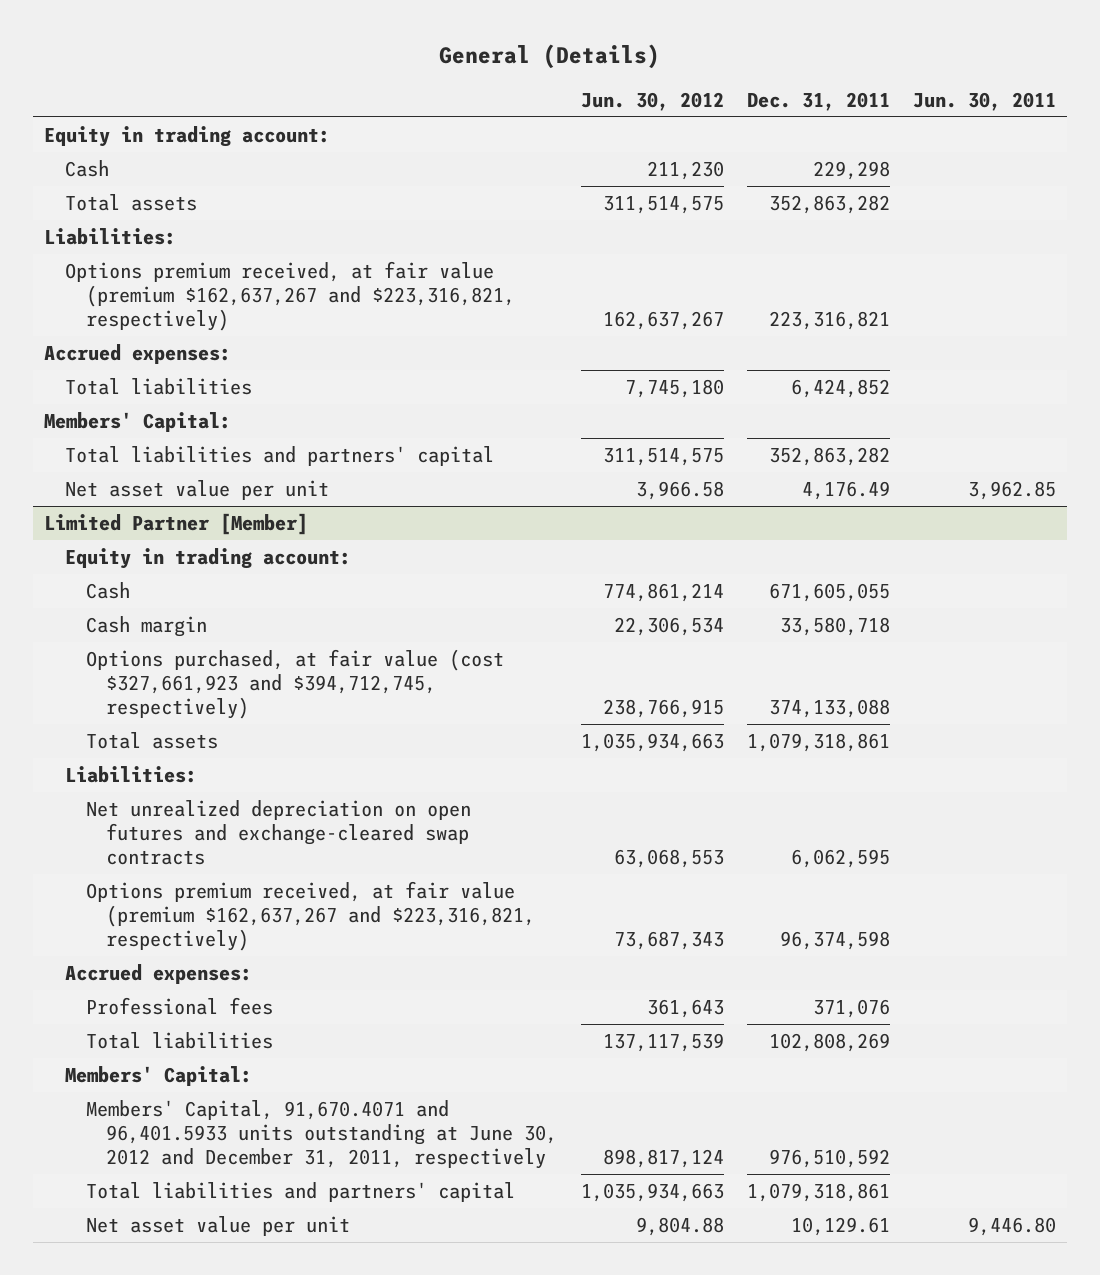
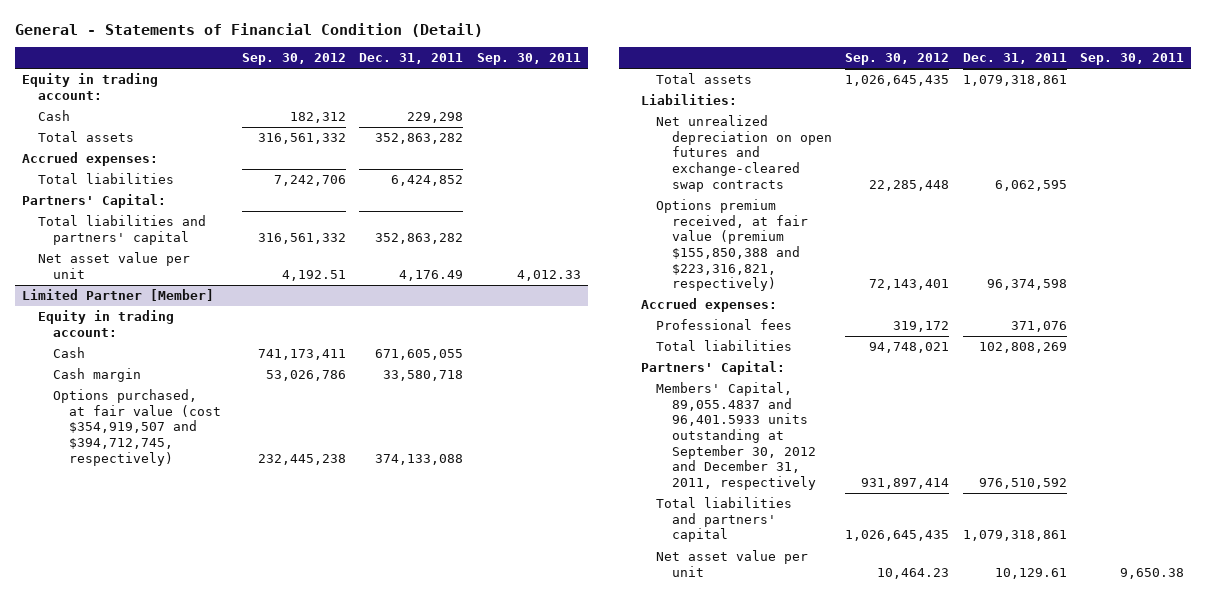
[438,44,660,70] General (Details) -> [15,22,484,37] General - Statements of Financial Condition (Detail)
[580,91,724,111] Jun. 30, 2012 -> none
[912,91,1056,111] Jun. 30, 2011 -> none
none -> [242,53,347,66] Sep. 30, 2012
none -> [476,53,581,66] Sep. 30, 2011
[44,227,177,245] Liabilities: -> none
[64,260,515,332] Options premium received, at fair value (premium $162,637,267 and $223,316,821, respectively) -> none
[44,411,232,432] Members' Capital: -> [21,194,166,209] Partners' Capital:
[85,648,504,720] Options purchased, at fair value (cost $327,661,923 and $394,712,745, respectively) -> [53,389,221,466] Options purchased, at fair value (cost $354,919,507 and $394,712,745, respectively)
[85,880,536,952] Options premium received, at fair value (premium $162,637,267 and $223,316,821, respectively) -> [656,199,809,292] Options premium received, at fair value (premium $155,850,388 and $223,316,821, respectively)
[64,1065,252,1086] Members' Capital: -> [640,361,785,376] Partners' Capital:
[85,1099,558,1170] Members' Capital, 91,670.4071 and 96,401.5933 units outstanding at June 30, 2012 and December 31, 2011, respectively -> [656,382,817,490] Members' Capital, 89,055.4837 and 96,401.5933 units outstanding at September 30, 2012 and December 31, 2011, respectively

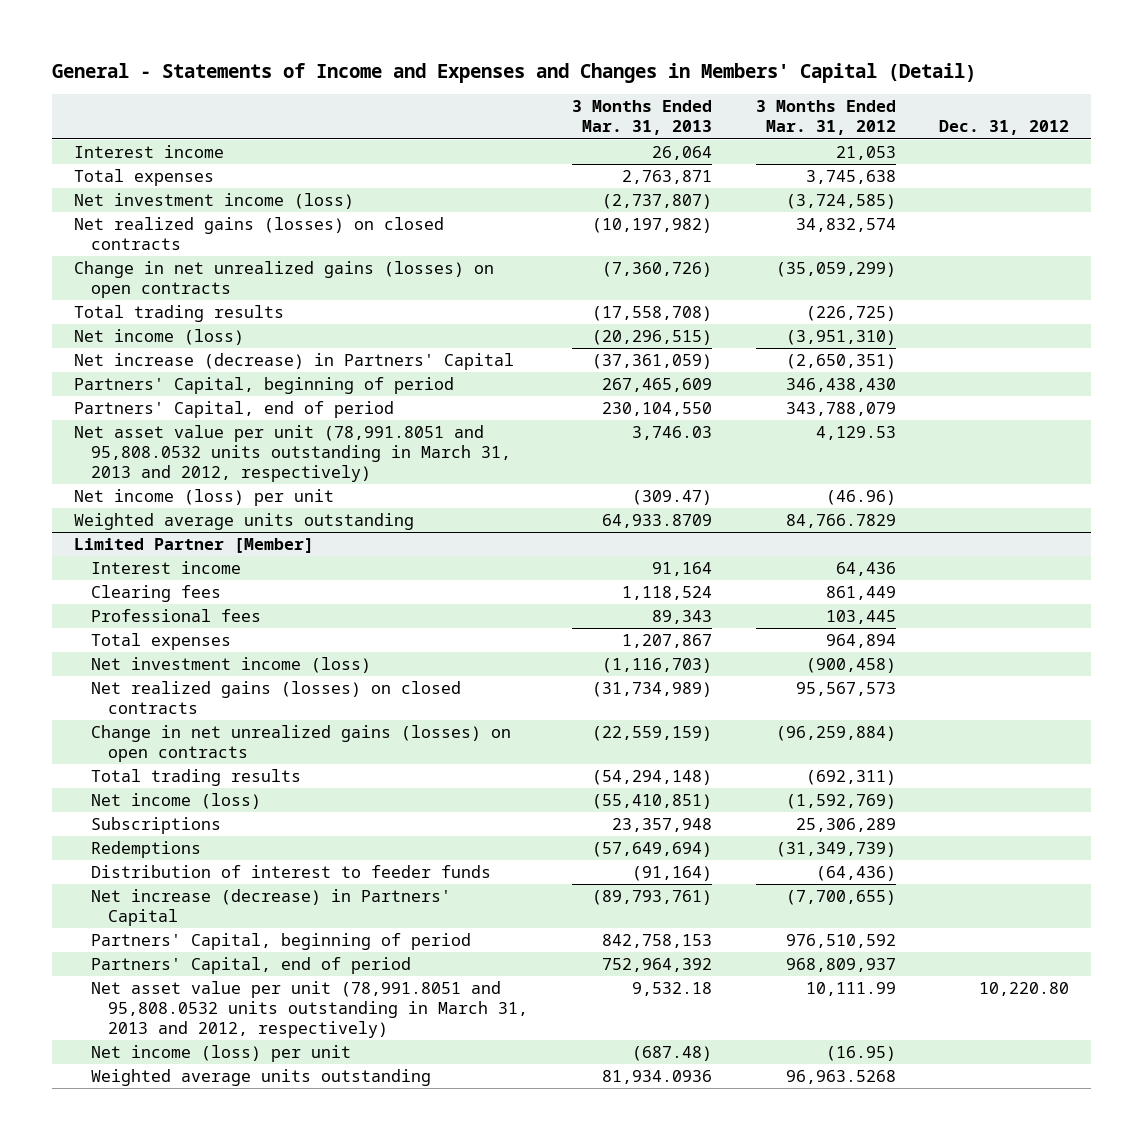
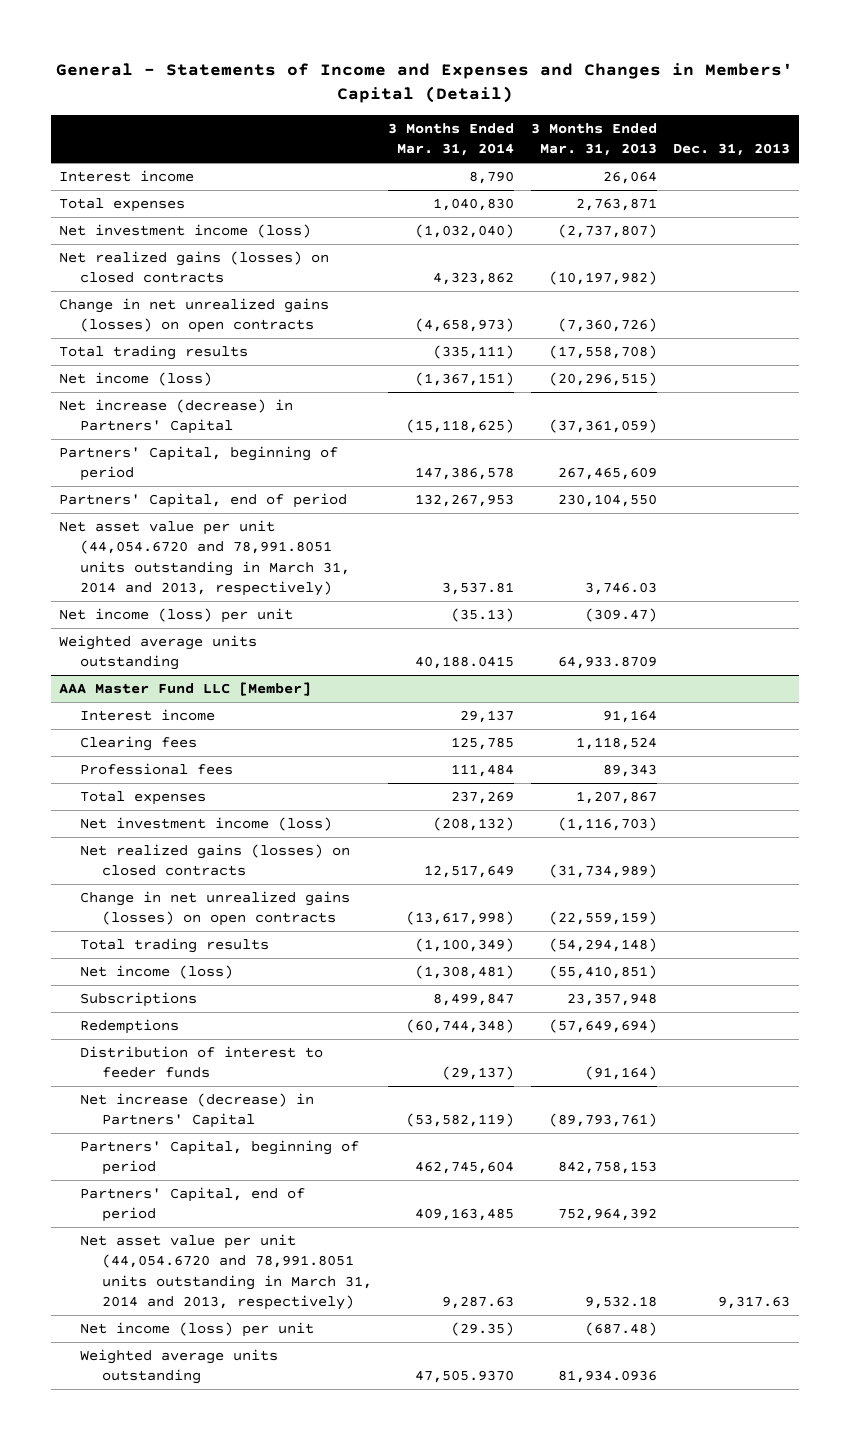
[755,100,896,136] 3 Months Ended Mar. 31, 2012 -> none
[939,120,1070,136] Dec. 31, 2012 -> none
none -> [388,123,515,157] 3 Months Ended Mar. 31, 2014
none -> [673,143,791,157] Dec. 31, 2013
[73,425,511,483] Net asset value per unit (78,991.8051 and 95,808.0532 units outstanding in March 31, 2013 and 2012, respectively) -> [58,520,351,596] Net asset value per unit (44,054.6720 and 78,991.8051 units outstanding in March 31, 2014 and 2013, respectively)
[73,538,314,554] Limited Partner [Member] -> none
none -> [58,682,311,697] AAA Master Fund LLC [Member]
[90,981,529,1039] Net asset value per unit (78,991.8051 and 95,808.0532 units outstanding in March 31, 2013 and 2012, respectively) -> [80,1234,372,1310] Net asset value per unit (44,054.6720 and 78,991.8051 units outstanding in March 31, 2014 and 2013, respectively)

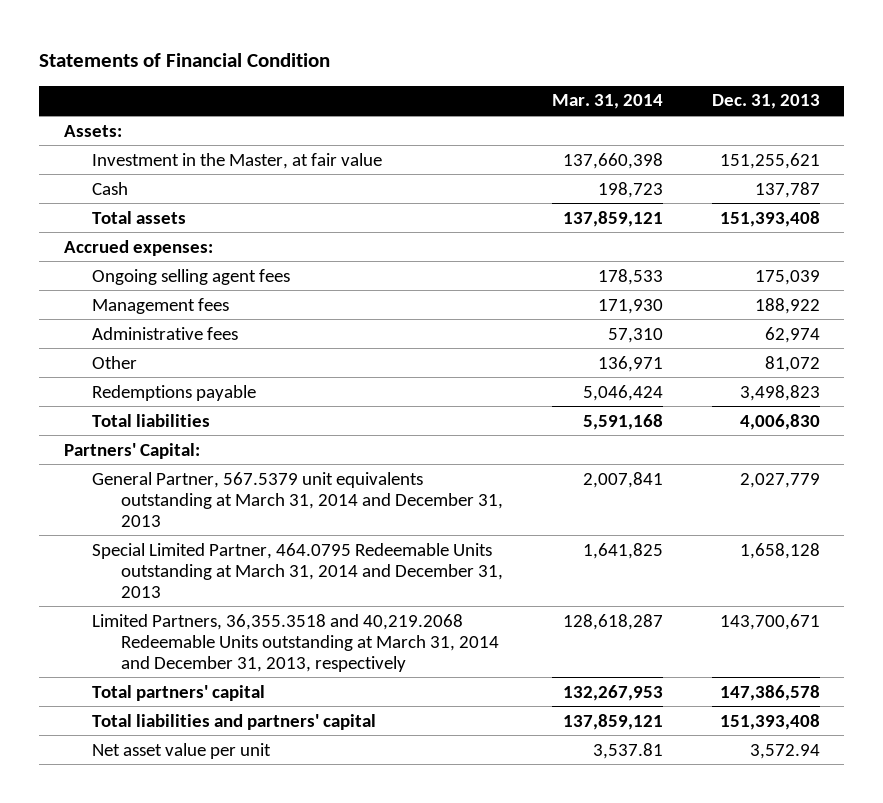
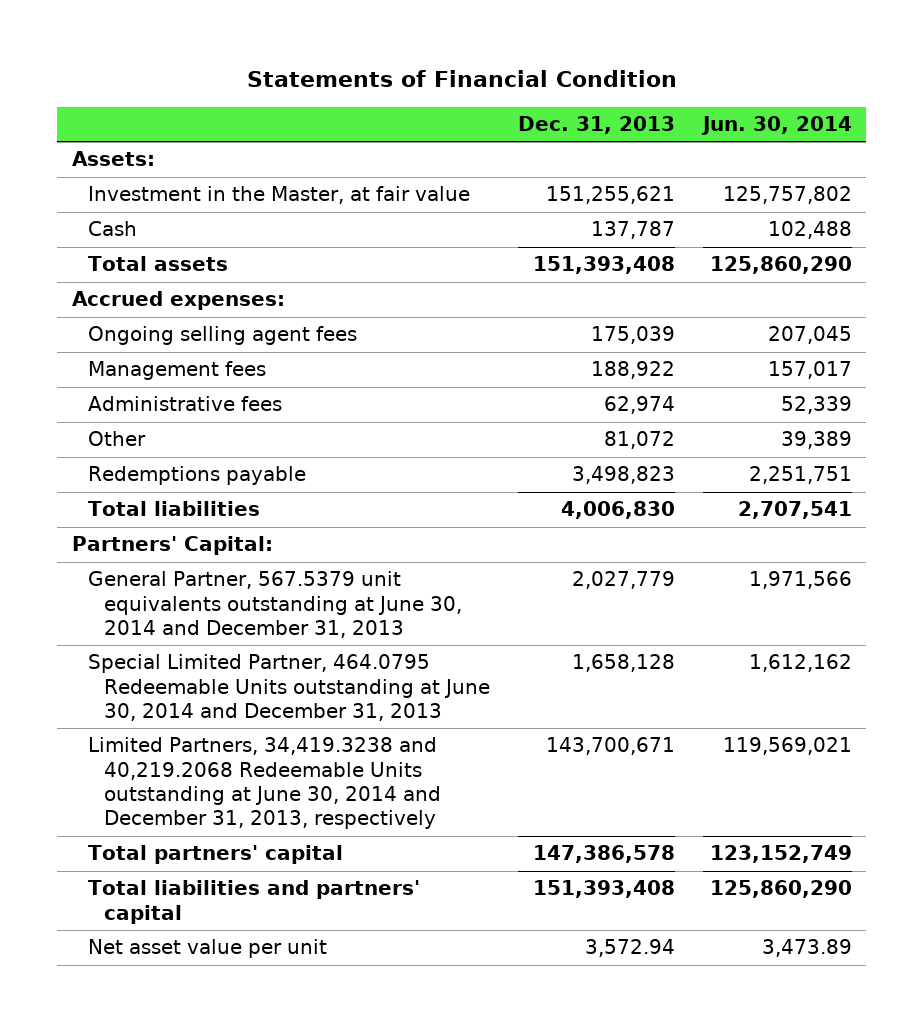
[551,94,663,110] Mar. 31, 2014 -> none
none -> [701,115,853,135] Jun. 30, 2014
[92,471,503,527] General Partner, 567.5379 unit equivalents outstanding at March 31, 2014 and December 31, 2013 -> [87,571,462,639] General Partner, 567.5379 unit equivalents outstanding at June 30, 2014 and December 31, 2013
[92,542,503,598] Special Limited Partner, 464.0795 Redeemable Units outstanding at March 31, 2014 and December 31, 2013 -> [87,654,490,722] Special Limited Partner, 464.0795 Redeemable Units outstanding at June 30, 2014 and December 31, 2013
[92,613,499,672] Limited Partners, 36,355.3518 and 40,219.2068 Redeemable Units outstanding at March 31, 2014 and December 31, 2013, respectively -> [87,737,441,830] Limited Partners, 34,419.3238 and 40,219.2068 Redeemable Units outstanding at June 30, 2014 and December 31, 2013, respectively

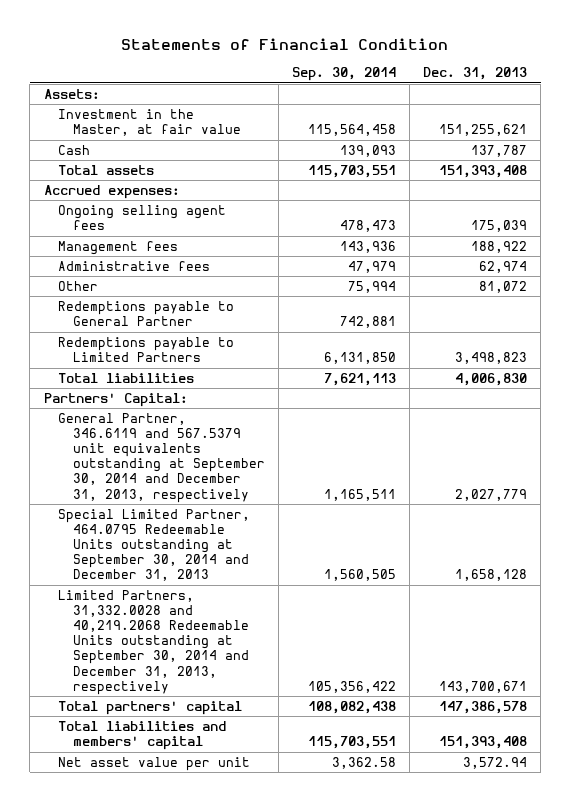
[701,115,853,135] Jun. 30, 2014 -> none
none -> [291,67,396,82] Sep. 30, 2014
none -> [58,301,235,327] Redemptions payable to General Partner
[87,466,306,486] Redemptions payable -> [58,337,235,363] Redemptions payable to Limited Partners
[87,571,462,639] General Partner, 567.5379 unit equivalents outstanding at June 30, 2014 and December 31, 2013 -> [58,413,265,503] General Partner, 346.6119 and 567.5379 unit equivalents outstanding at September 30, 2014 and December 31, 2013, respectively
[87,654,490,722] Special Limited Partner, 464.0795 Redeemable Units outstanding at June 30, 2014 and December 31, 2013 -> [58,509,251,582] Special Limited Partner, 464.0795 Redeemable Units outstanding at September 30, 2014 and December 31, 2013
[87,737,441,830] Limited Partners, 34,419.3238 and 40,219.2068 Redeemable Units outstanding at June 30, 2014 and December 31, 2013, respectively -> [58,590,249,695] Limited Partners, 31,332.0028 and 40,219.2068 Redeemable Units outstanding at September 30, 2014 and December 31, 2013, respectively
[87,880,420,924] Total liabilities and partners' capital -> [58,721,227,751] Total liabilities and members' capital

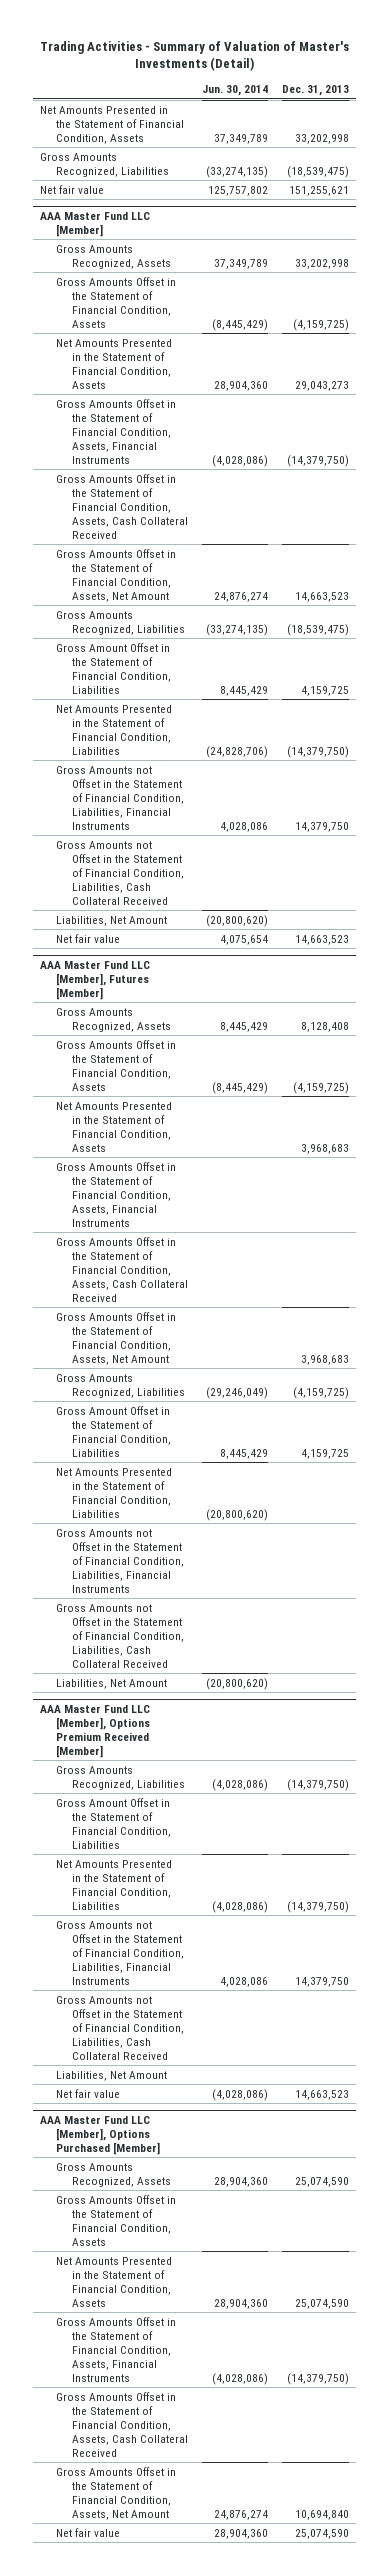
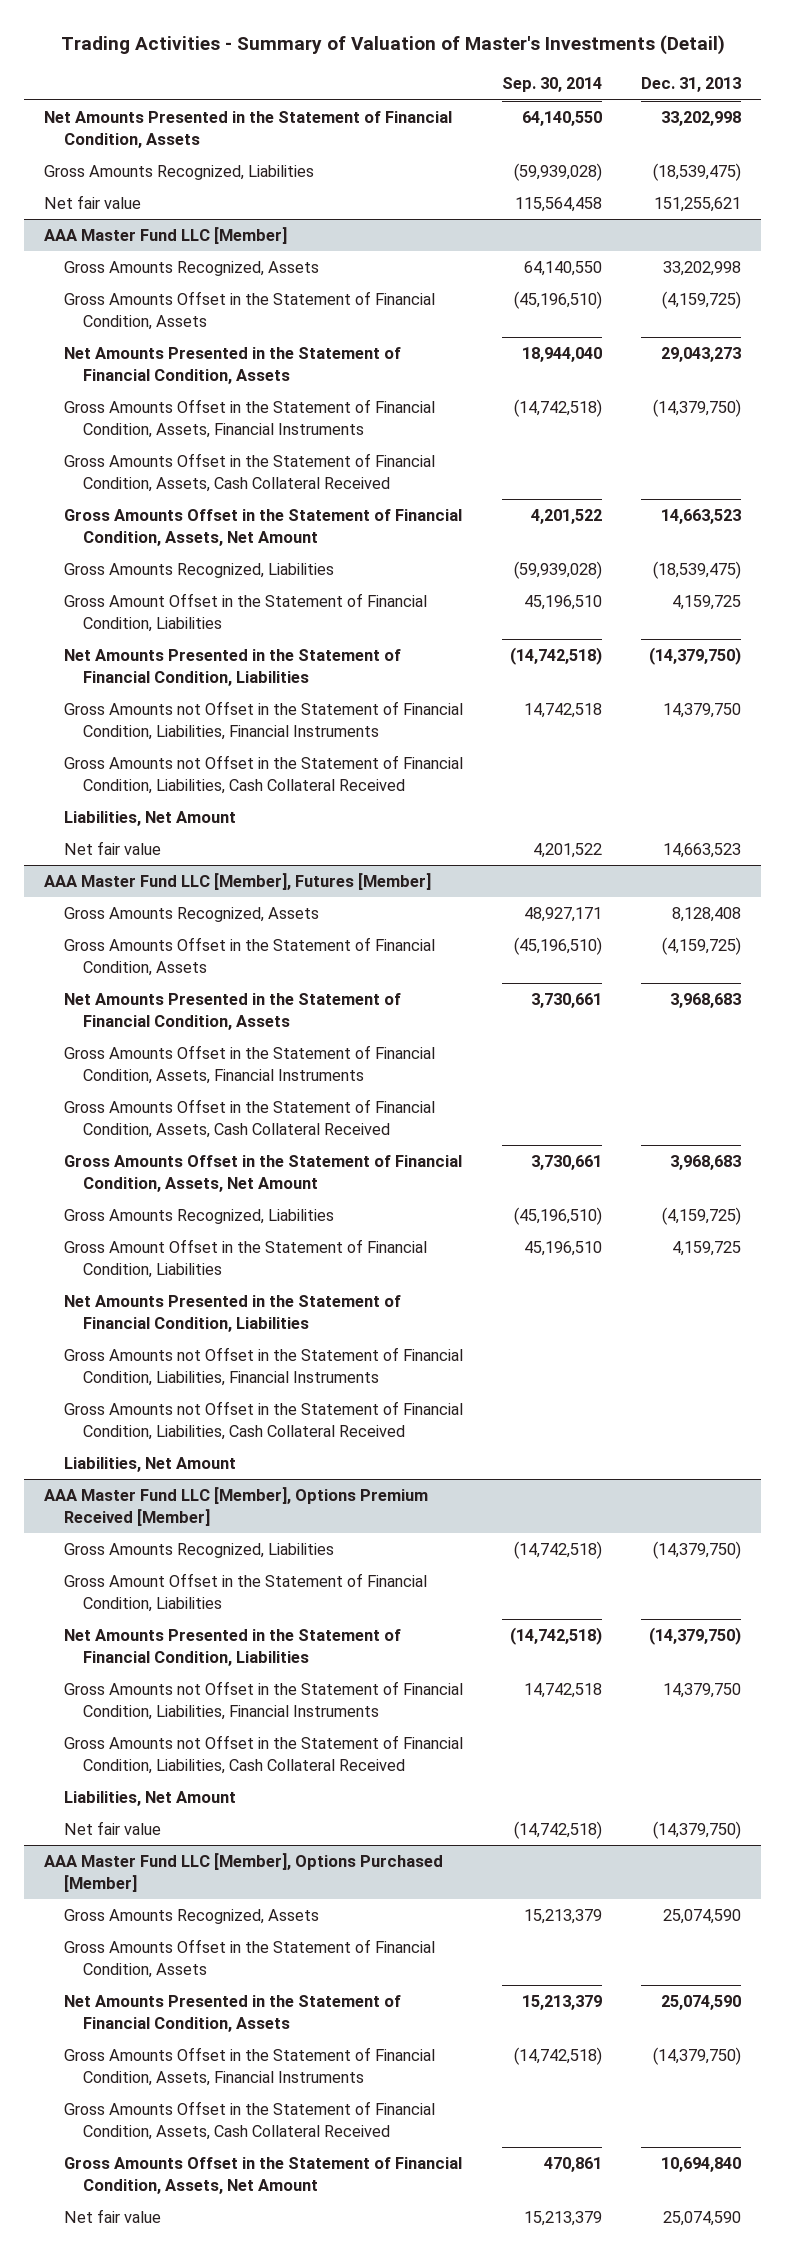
[202,85,269,97] Jun. 30, 2014 -> none
none -> [501,77,602,93] Sep. 30, 2014
[295,2089,350,2100] 14,663,523 -> [653,1821,742,1840] (14,379,750)

